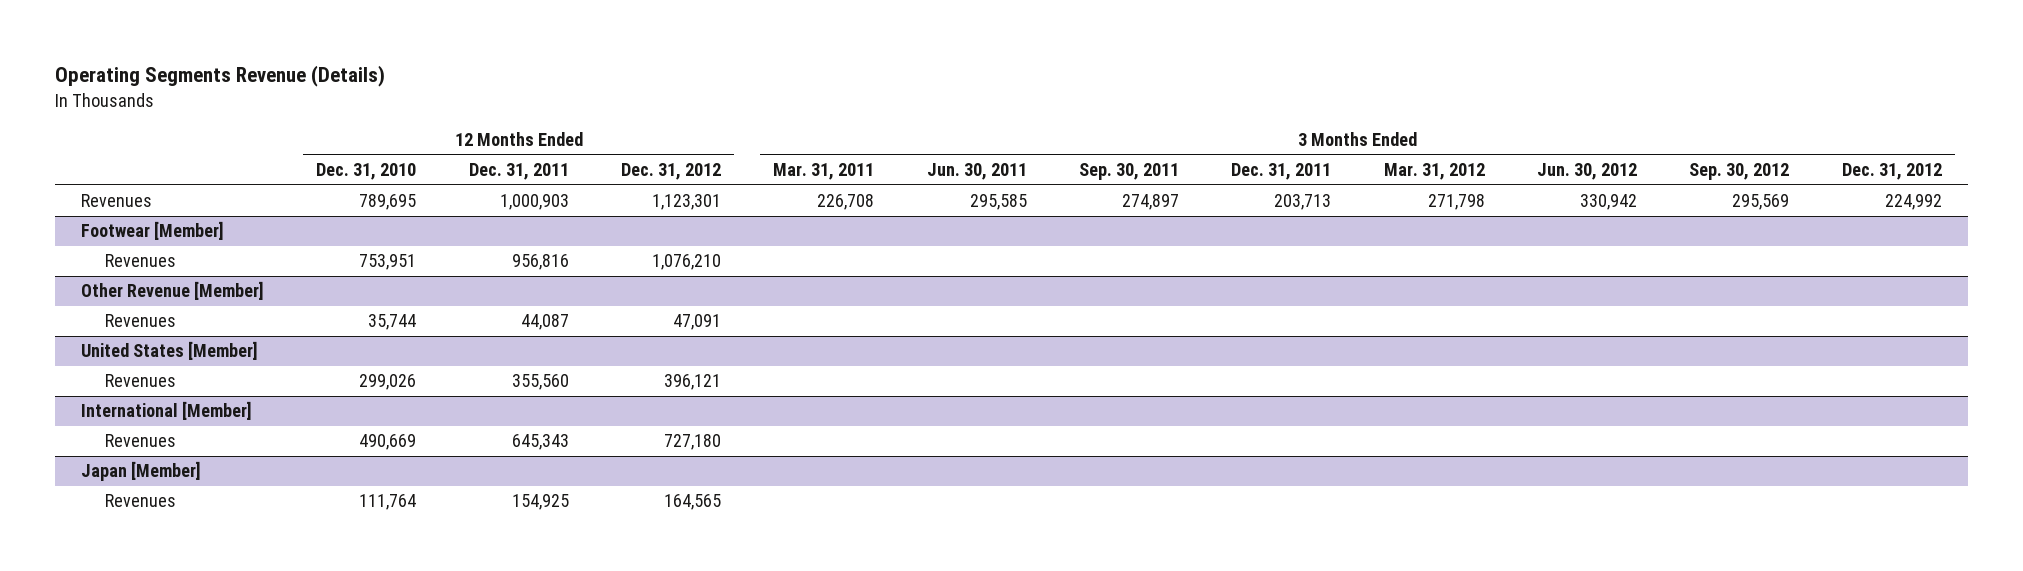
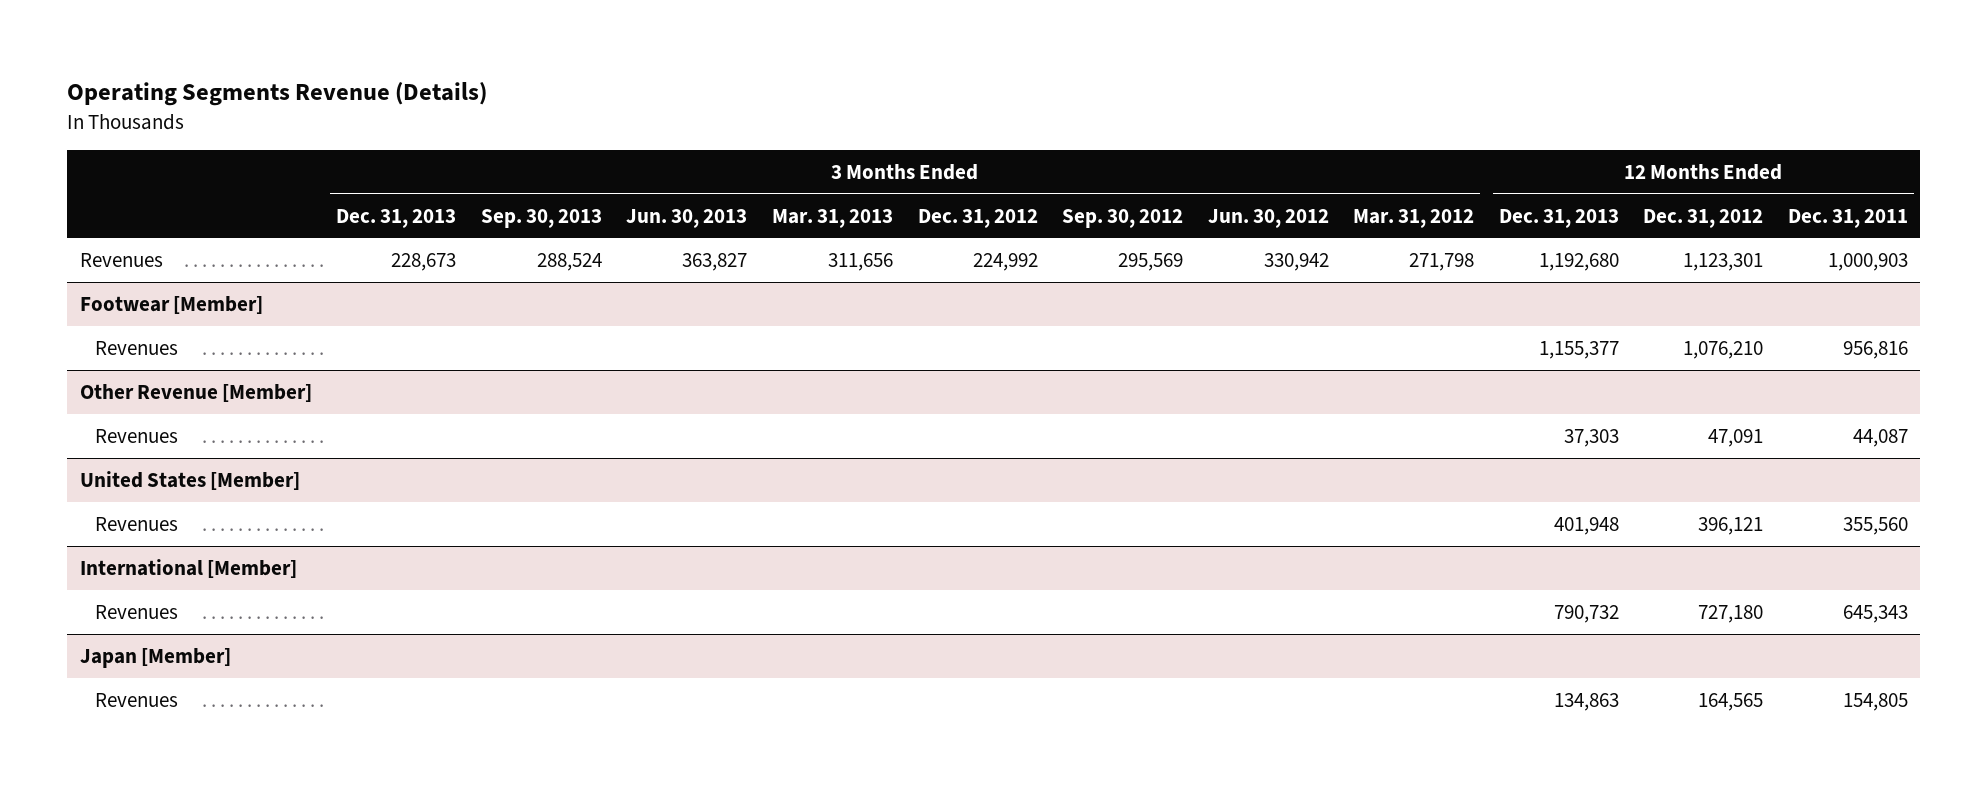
[316,162,417,180] Dec. 31, 2010 -> none
[773,162,875,180] Mar. 31, 2011 -> none
[926,162,1027,180] Jun. 30, 2011 -> none
[1079,162,1180,180] Sep. 30, 2011 -> none
[1231,162,1332,180] Dec. 31, 2011 -> none
none -> [336,208,457,228] Dec. 31, 2013
none -> [480,208,602,228] Sep. 30, 2013
none -> [626,208,748,228] Jun. 30, 2013
none -> [771,208,893,228] Mar. 31, 2013
none -> [1498,208,1619,228] Dec. 31, 2013
[511,494,569,511] 154,925 -> [1842,692,1908,711] 154,805

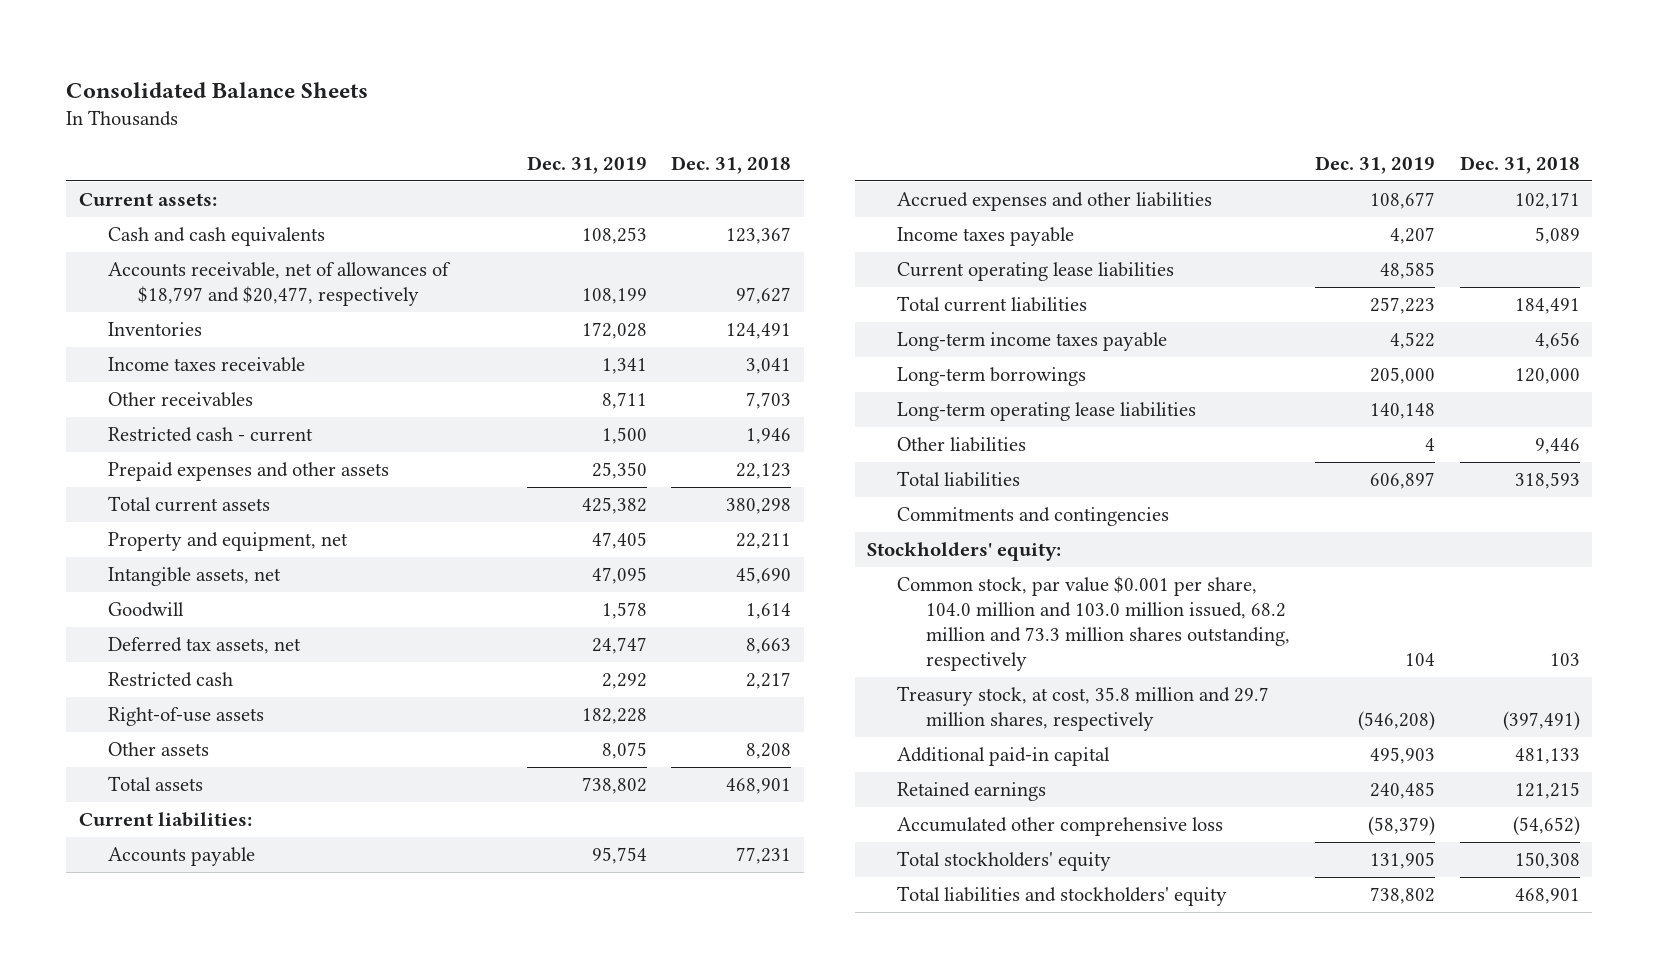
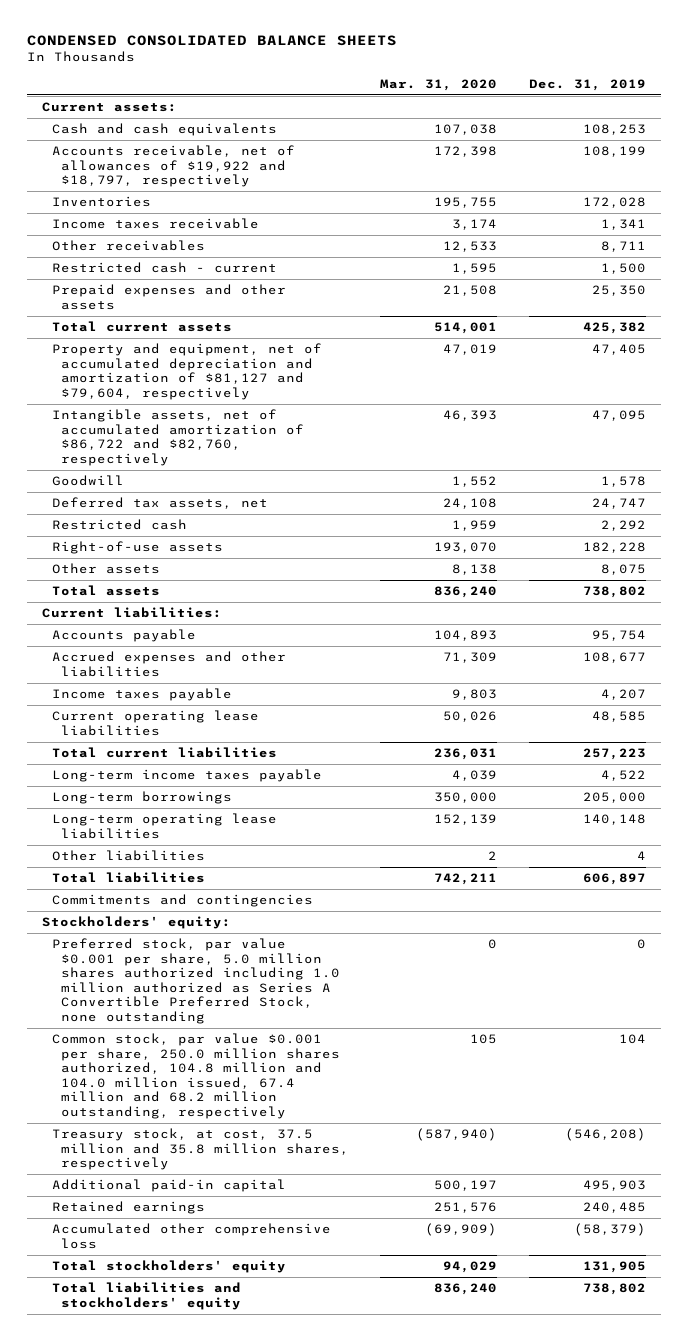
[66,81,369,98] Consolidated Balance Sheets -> [26,34,397,46] CONDENSED CONSOLIDATED BALANCE SHEETS
[671,155,792,174] Dec. 31, 2018 -> none
none -> [380,79,498,92] Mar. 31, 2020
[108,262,452,307] Accounts receivable, net of allowances of $18,797 and $20,477, respectively -> [51,145,295,188] Accounts receivable, net of allowances of $19,922 and $18,797, respectively
[108,532,349,552] Property and equipment, net -> [51,343,322,400] Property and equipment, net of accumulated depreciation and amortization of $81,127 and $79,604, respectively
[108,567,282,587] Intangible assets, net -> [51,409,305,466] Intangible assets, net of accumulated amortization of $86,722 and $82,760, respectively
none -> [51,938,341,1024] Preferred stock, par value $0.001 per share, 5.0 million shares authorized including 1.0 million authorized as Series A Convertible Preferred Stock, none outstanding
[896,576,1291,672] Common stock, par value $0.001 per share, 104.0 million and 103.0 million issued, 68.2 million and 73.3 million shares outstanding, respectively -> [51,1033,341,1119] Common stock, par value $0.001 per share, 250.0 million shares authorized, 104.8 million and 104.0 million issued, 67.4 million and 68.2 million outstanding, respectively
[896,686,1269,732] Treasury stock, at cost, 35.8 million and 29.7 million shares, respectively -> [51,1128,350,1171] Treasury stock, at cost, 37.5 million and 35.8 million shares, respectively

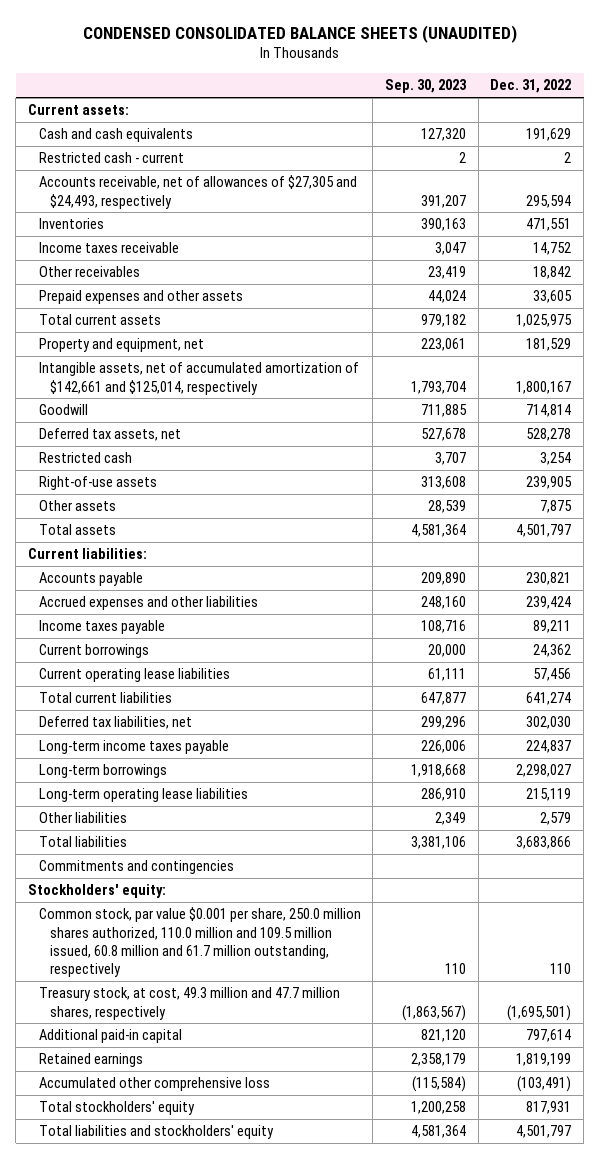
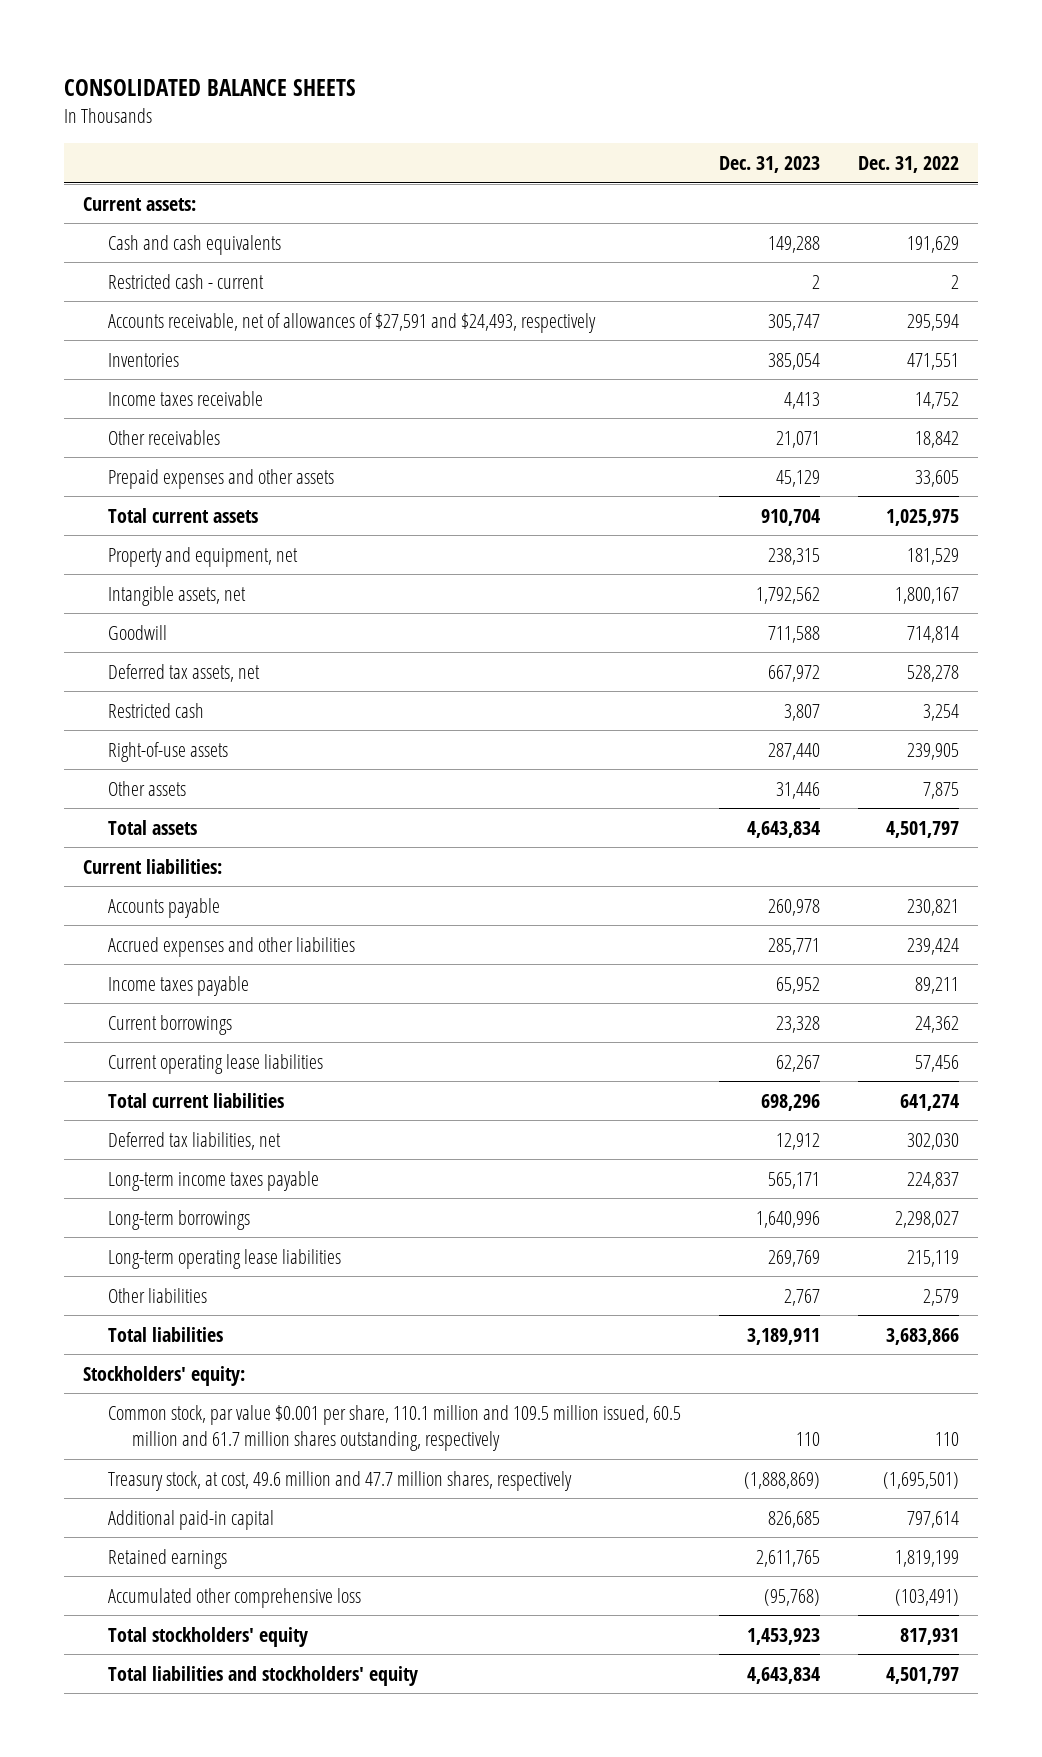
[82,24,517,43] CONDENSED CONSOLIDATED BALANCE SHEETS (UNAUDITED) -> [64,78,357,96] CONSOLIDATED BALANCE SHEETS
[385,79,468,94] Sep. 30, 2023 -> none
none -> [718,156,820,174] Dec. 31, 2023
[38,175,357,209] Accounts receivable, net of allowances of $27,305 and $24,493, respectively -> [107,312,596,333] Accounts receivable, net of allowances of $27,591 and $24,493, respectively
[38,362,359,395] Intangible assets, net of accumulated amortization of $142,661 and $125,014, respectively -> [107,585,246,606] Intangible assets, net
[38,860,234,875] Commitments and contingencies -> none
[38,907,361,978] Common stock, par value $0.001 per share, 250.0 million shares authorized, 110.0 million and 109.5 million issued, 60.8 million and 61.7 million outstanding, respectively -> [107,1404,681,1452] Common stock, par value $0.001 per share, 110.1 million and 109.5 million issued, 60.5 million and 61.7 million shares outstanding, respectively
[38,987,340,1020] Treasury stock, at cost, 49.3 million and 47.7 million shares, respectively -> [107,1470,572,1491] Treasury stock, at cost, 49.6 million and 47.7 million shares, respectively

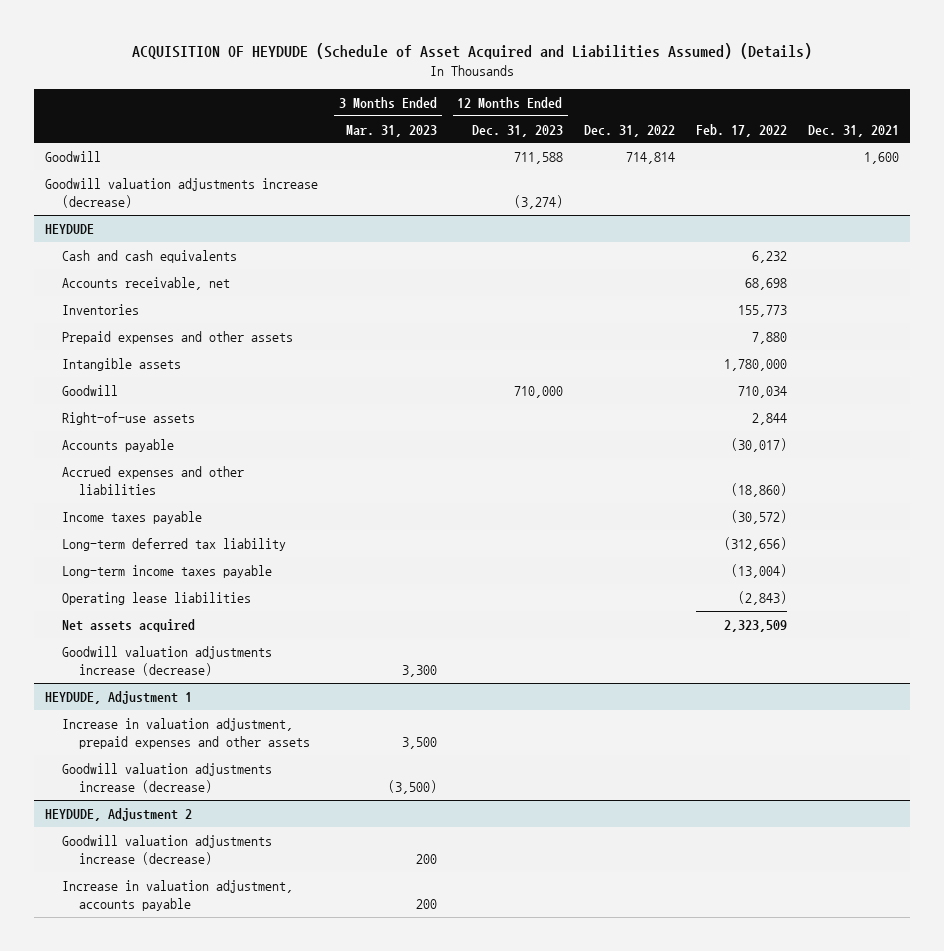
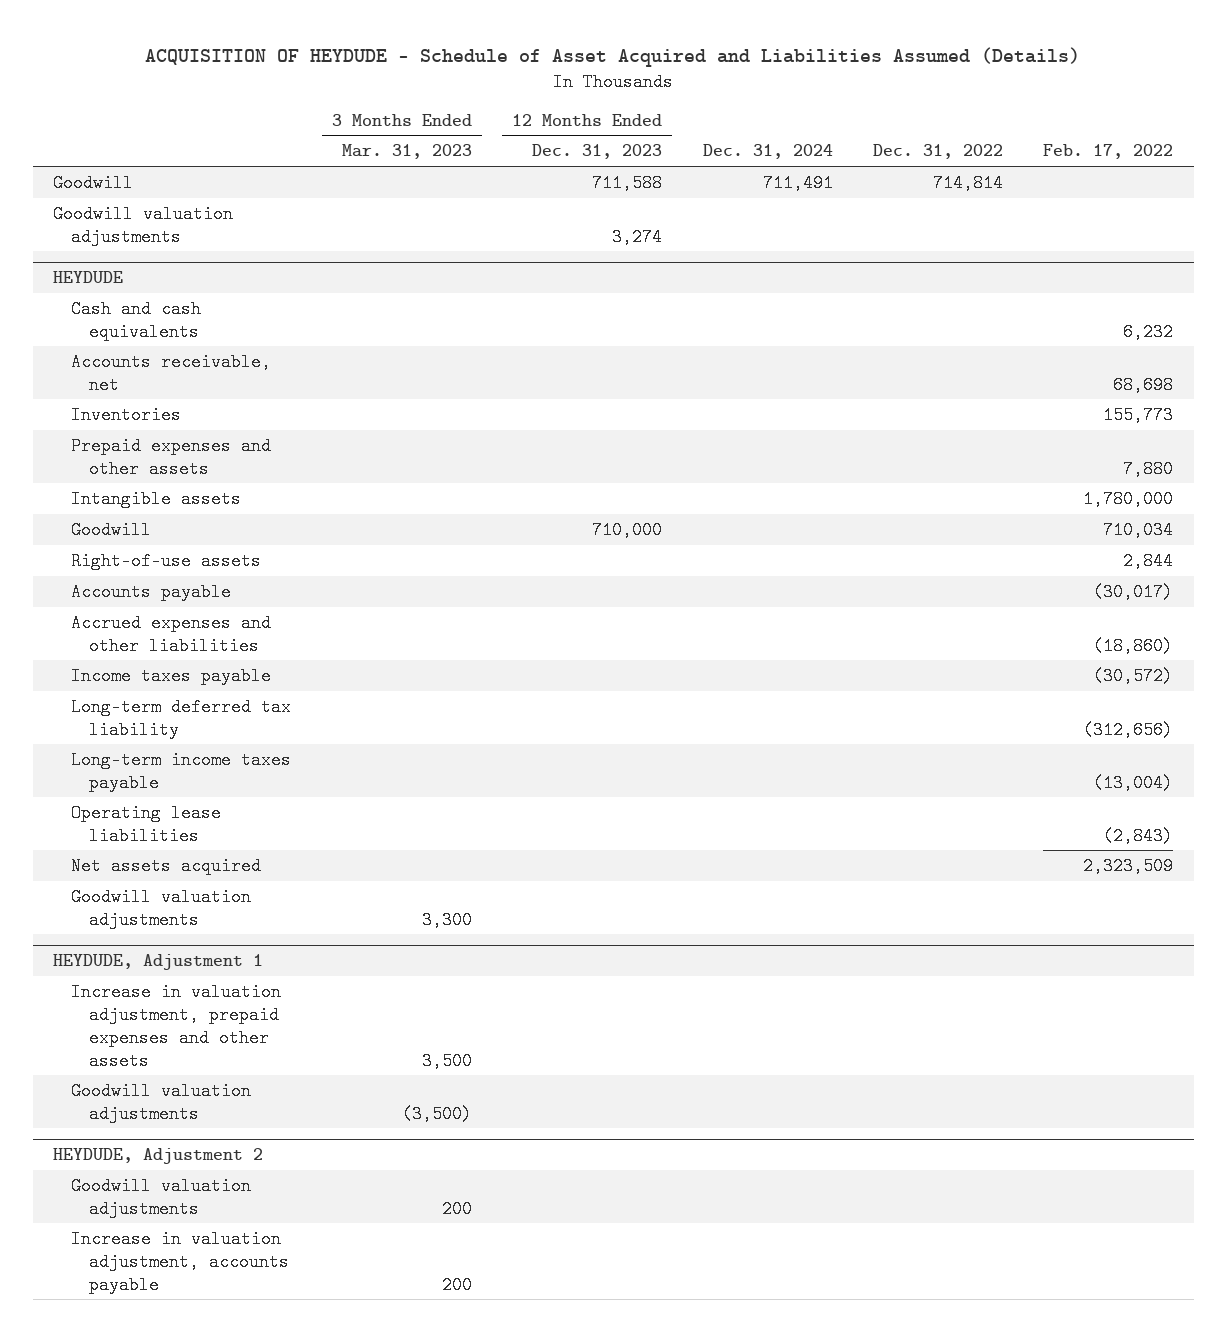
[131,43,812,60] ACQUISITION OF HEYDUDE (Schedule of Asset Acquired and Liabilities Assumed) (Details) -> [145,46,1081,67] ACQUISITION OF HEYDUDE - Schedule of Asset Acquired and Liabilities Assumed (Details)
[808,124,900,137] Dec. 31, 2021 -> none
none -> [702,144,833,160] Dec. 31, 2024
[44,177,318,208] Goodwill valuation adjustments increase (decrease) -> [53,204,234,246] Goodwill valuation adjustments
[513,194,563,209] (3,274) -> [612,227,663,246] 3,274
[62,645,273,676] Goodwill valuation adjustments increase (decrease) -> [71,887,252,929] Goodwill valuation adjustments
[62,762,273,793] Goodwill valuation adjustments increase (decrease) -> [71,1081,252,1123] Goodwill valuation adjustments
[62,834,273,865] Goodwill valuation adjustments increase (decrease) -> [71,1176,252,1218] Goodwill valuation adjustments

